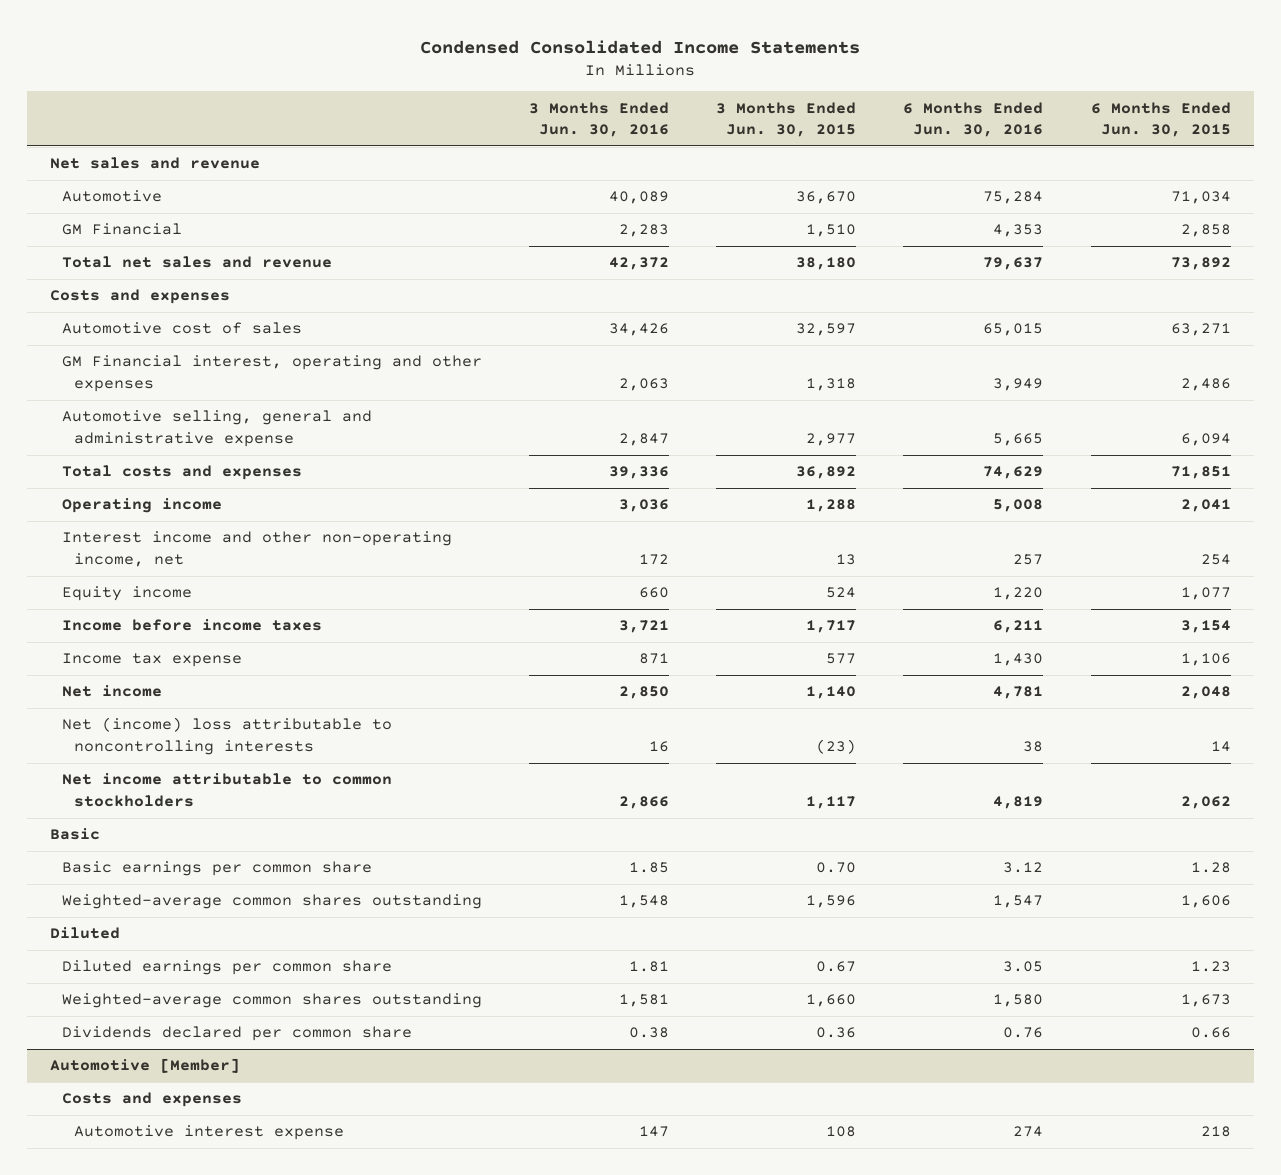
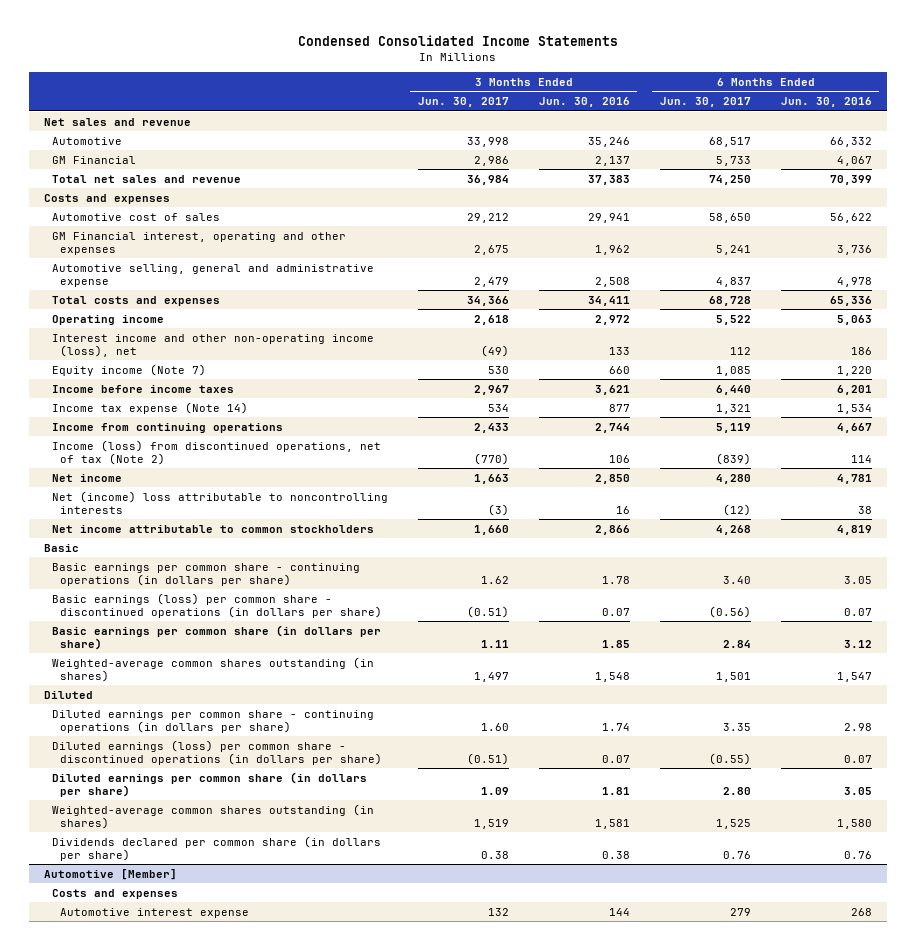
[716,101,857,138] 3 Months Ended Jun. 30, 2015 -> none
[1090,101,1231,138] 6 Months Ended Jun. 30, 2015 -> none
none -> [417,96,509,107] Jun. 30, 2017
none -> [659,96,751,107] Jun. 30, 2017
[609,191,670,205] 40,089 -> [587,136,630,147] 35,246
[983,191,1044,205] 75,284 -> [829,136,872,147] 66,332
[619,224,670,238] 2,283 -> [594,155,630,166] 2,137
[993,224,1044,238] 4,353 -> [836,155,872,166] 4,067
[609,257,670,271] 42,372 -> [587,174,630,185] 37,383
[983,257,1044,271] 79,637 -> [829,174,872,185] 70,399
[609,323,670,337] 34,426 -> [587,212,630,223] 29,941
[983,323,1044,337] 65,015 -> [829,212,872,223] 56,622
[619,377,670,391] 2,063 -> [594,244,630,255] 1,962
[993,377,1044,391] 3,949 -> [836,244,872,255] 3,736
[619,432,670,446] 2,847 -> [594,276,630,287] 2,508
[993,432,1044,446] 5,665 -> [836,276,872,287] 4,978
[609,466,670,480] 39,336 -> [587,295,630,306] 34,411
[983,466,1044,480] 74,629 -> [829,295,872,306] 65,336
[619,499,670,513] 3,036 -> [594,314,630,325] 2,972
[993,499,1044,513] 5,008 -> [836,314,872,325] 5,063
[62,531,453,567] Interest income and other non-operating income, net -> [51,333,374,357] Interest income and other non-operating income (loss), net
[639,553,670,565] 172 -> [608,346,630,355] 133
[1013,553,1044,565] 257 -> [850,346,872,355] 186
[62,586,193,602] Equity income -> [51,363,206,376] Equity income (Note 7)
[619,620,670,634] 3,721 -> [594,384,630,395] 3,621
[993,620,1044,634] 6,211 -> [836,384,872,395] 6,201
[62,653,243,668] Income tax expense -> [51,401,248,414] Income tax expense (Note 14)
[639,653,670,665] 871 -> [608,403,630,412] 877
[993,653,1044,667] 1,430 -> [836,403,872,414] 1,534
none -> [51,422,283,433] Income from continuing operations
none -> [51,439,381,465] Income (loss) from discontinued operations, net of tax (Note 2)
none -> [51,562,360,586] Basic earnings per common share - continuing operations (in dollars per share)
none -> [51,592,382,618] Basic earnings (loss) per common share - discontinued operations (in dollars per share)
[62,861,373,877] Basic earnings per common share -> [51,624,381,650] Basic earnings per common share (in dollars per share)
[62,894,483,910] Weighted-average common shares outstanding -> [51,656,374,682] Weighted-average common shares outstanding (in shares)
none -> [51,709,374,733] Diluted earnings per common share - continuing operations (in dollars per share)
none -> [51,739,382,765] Diluted earnings (loss) per common share - discontinued operations (in dollars per share)
[62,960,393,976] Diluted earnings per common share -> [51,771,367,797] Diluted earnings per common share (in dollars per share)
[62,993,483,1009] Weighted-average common shares outstanding -> [51,803,374,829] Weighted-average common shares outstanding (in shares)
[62,1026,413,1042] Dividends declared per common share -> [51,835,381,861] Dividends declared per common share (in dollars per share)
[639,1126,670,1138] 147 -> [608,907,630,916] 144
[1013,1126,1044,1138] 274 -> [850,907,872,916] 268

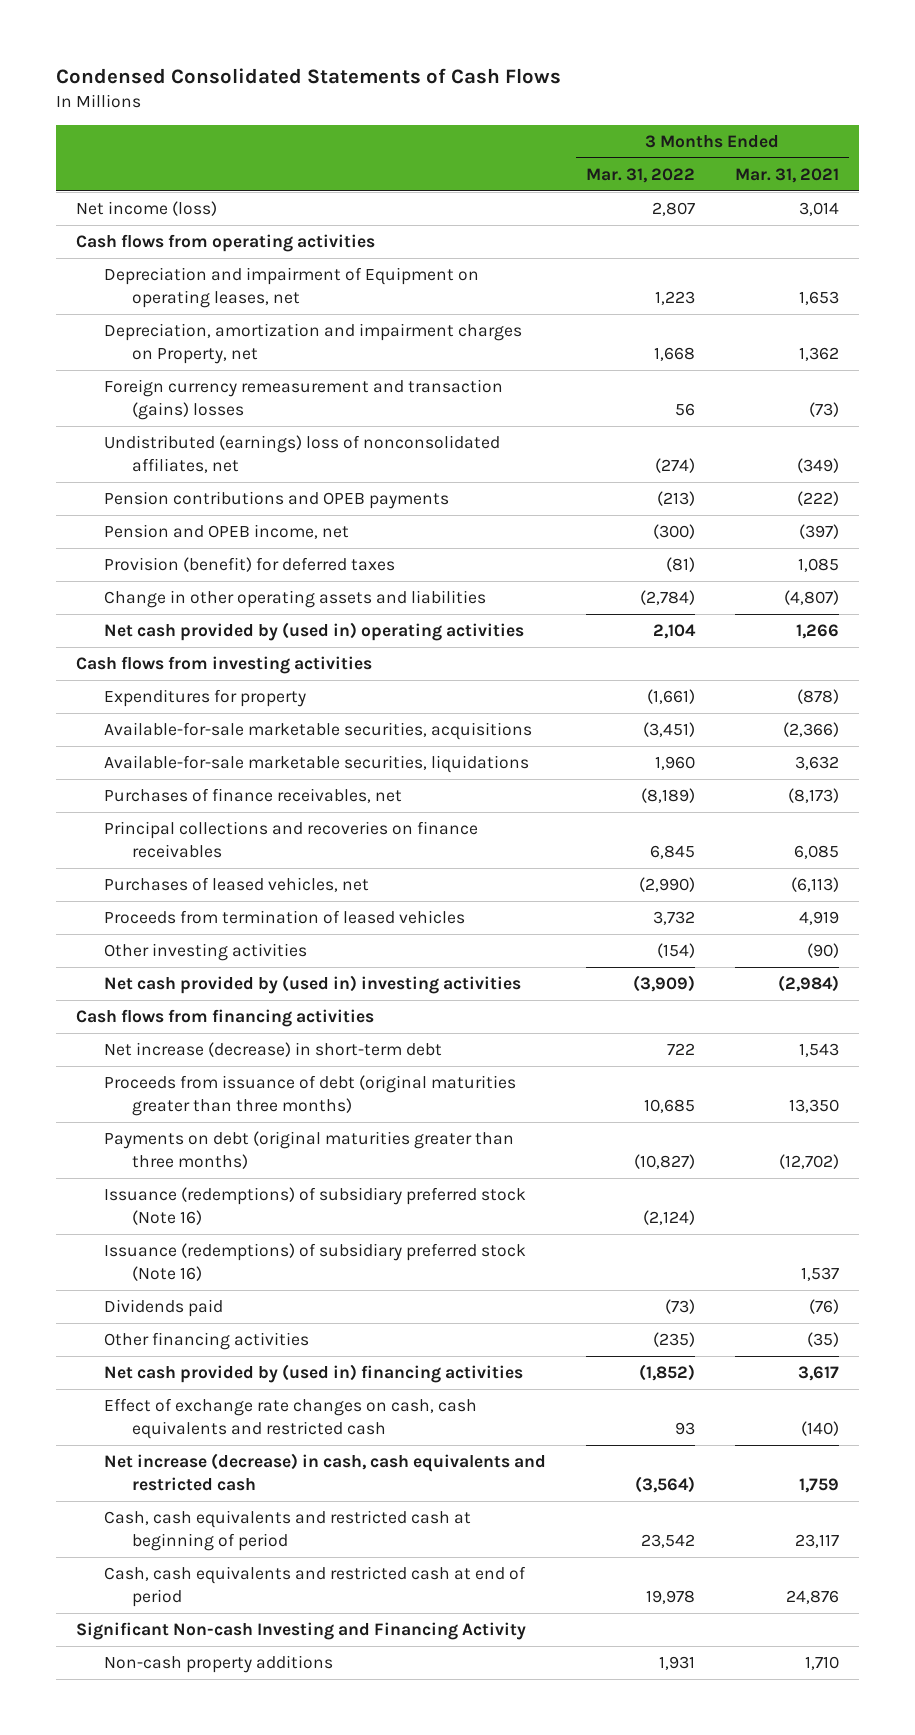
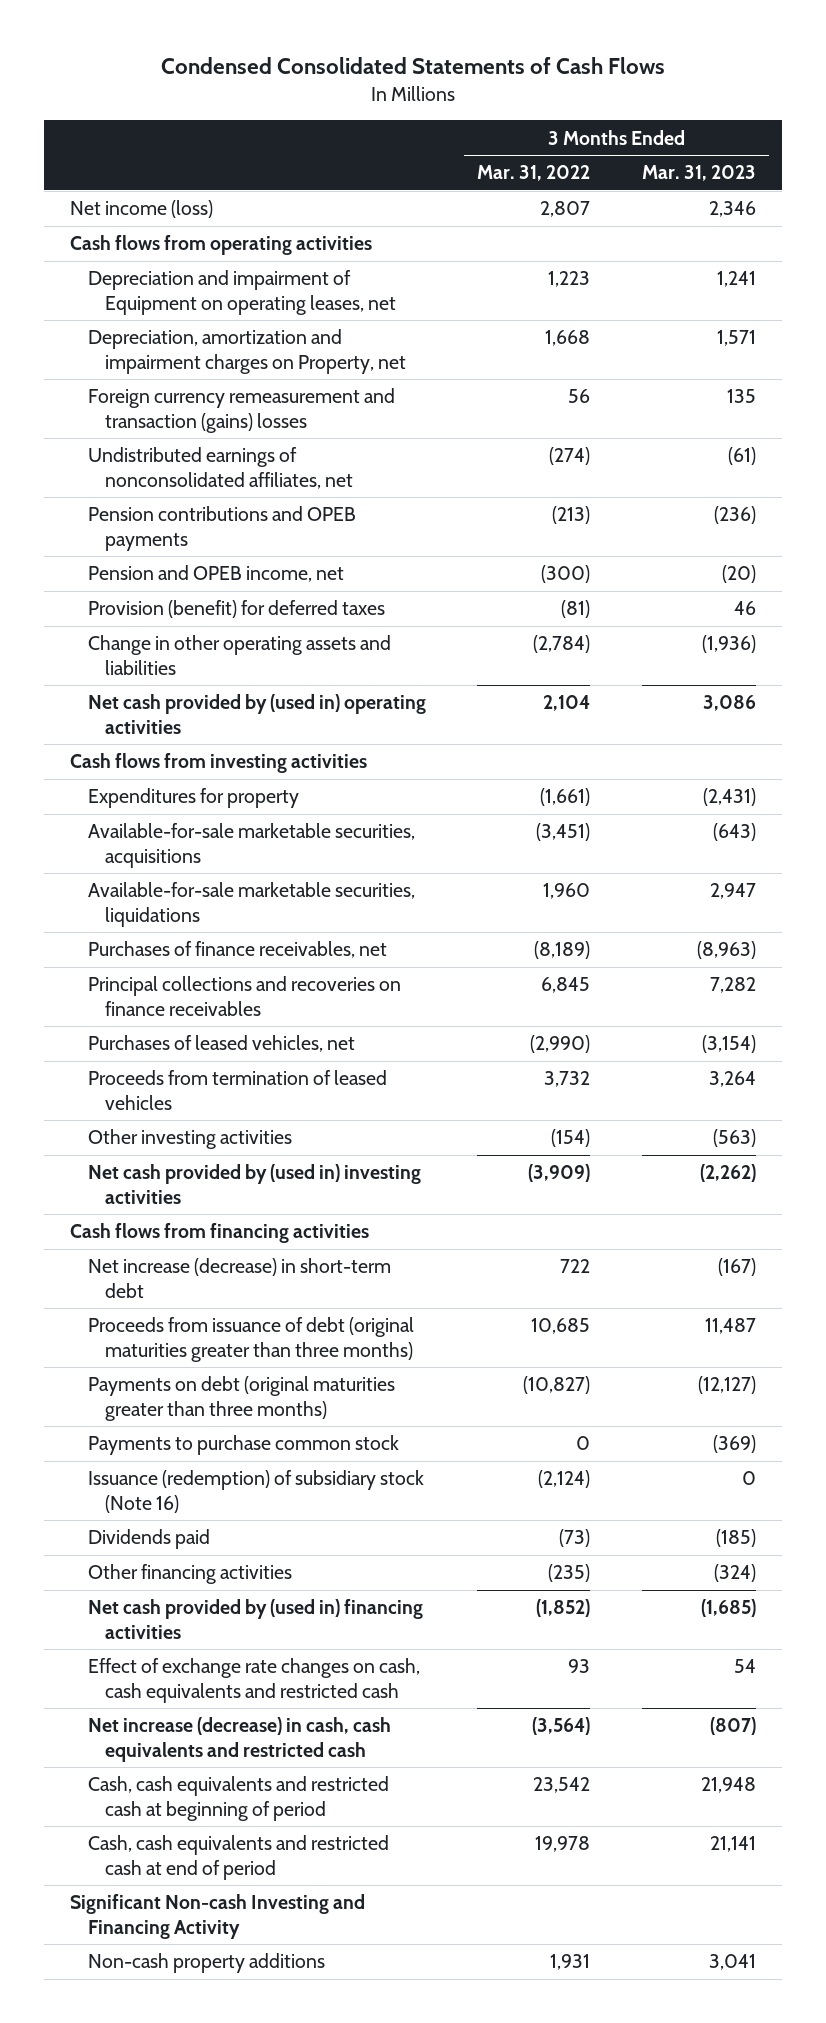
[734,167,839,183] Mar. 31, 2021 -> none
none -> [642,165,757,182] Mar. 31, 2023
[104,435,501,473] Undistributed (earnings) loss of nonconsolidated affiliates, net -> [87,447,354,489] Undistributed earnings of nonconsolidated affiliates, net
[104,1243,527,1281] Issuance (redemptions) of subsidiary preferred stock (Note 16) -> none
none -> [87,1435,399,1456] Payments to purchase common stock
[104,1187,527,1225] Issuance (redemptions) of subsidiary preferred stock (Note 16) -> [87,1470,424,1513] Issuance (redemption) of subsidiary stock (Note 16)

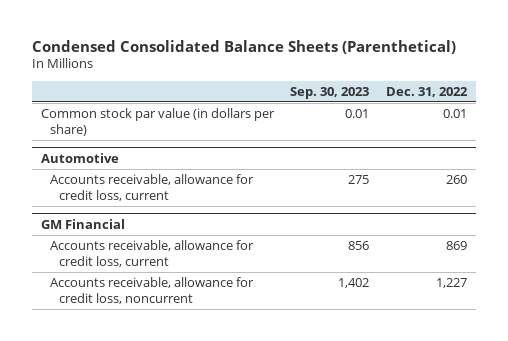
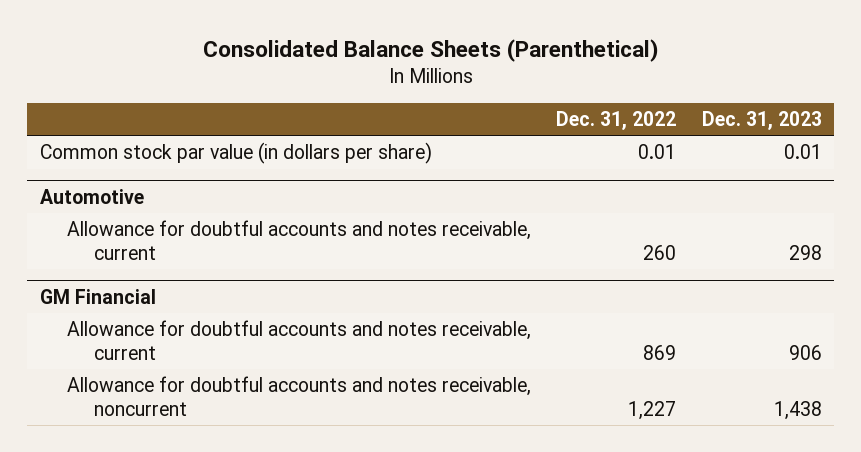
[32,39,457,54] Condensed Consolidated Balance Sheets (Parenthetical) -> [202,39,659,63] Consolidated Balance Sheets (Parenthetical)
[290,86,370,99] Sep. 30, 2023 -> none
none -> [701,111,822,131] Dec. 31, 2023
[49,173,254,201] Accounts receivable, allowance for credit loss, current -> [67,220,532,260] Allowance for doubtful accounts and notes receivable, current
[49,239,254,267] Accounts receivable, allowance for credit loss, current -> [67,320,532,360] Allowance for doubtful accounts and notes receivable, current
[49,276,254,304] Accounts receivable, allowance for credit loss, noncurrent -> [67,376,532,416] Allowance for doubtful accounts and notes receivable, noncurrent

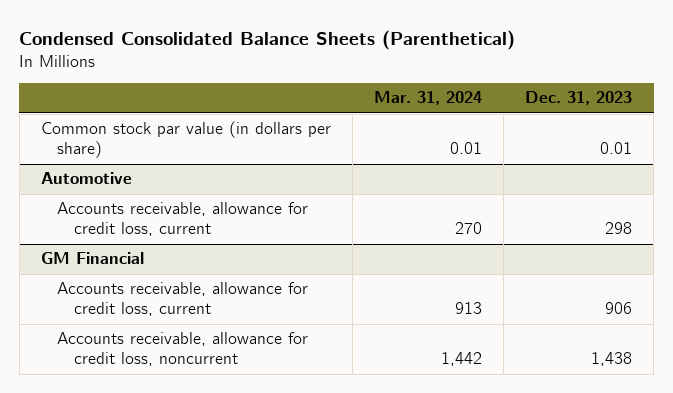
[202,39,659,63] Consolidated Balance Sheets (Parenthetical) -> [19,29,516,50] Condensed Consolidated Balance Sheets (Parenthetical)
[556,111,677,131] Dec. 31, 2022 -> none
none -> [374,91,483,106] Mar. 31, 2024
[67,220,532,260] Allowance for doubtful accounts and notes receivable, current -> [57,202,309,237] Accounts receivable, allowance for credit loss, current
[67,320,532,360] Allowance for doubtful accounts and notes receivable, current -> [57,282,309,317] Accounts receivable, allowance for credit loss, current
[67,376,532,416] Allowance for doubtful accounts and notes receivable, noncurrent -> [57,332,309,367] Accounts receivable, allowance for credit loss, noncurrent

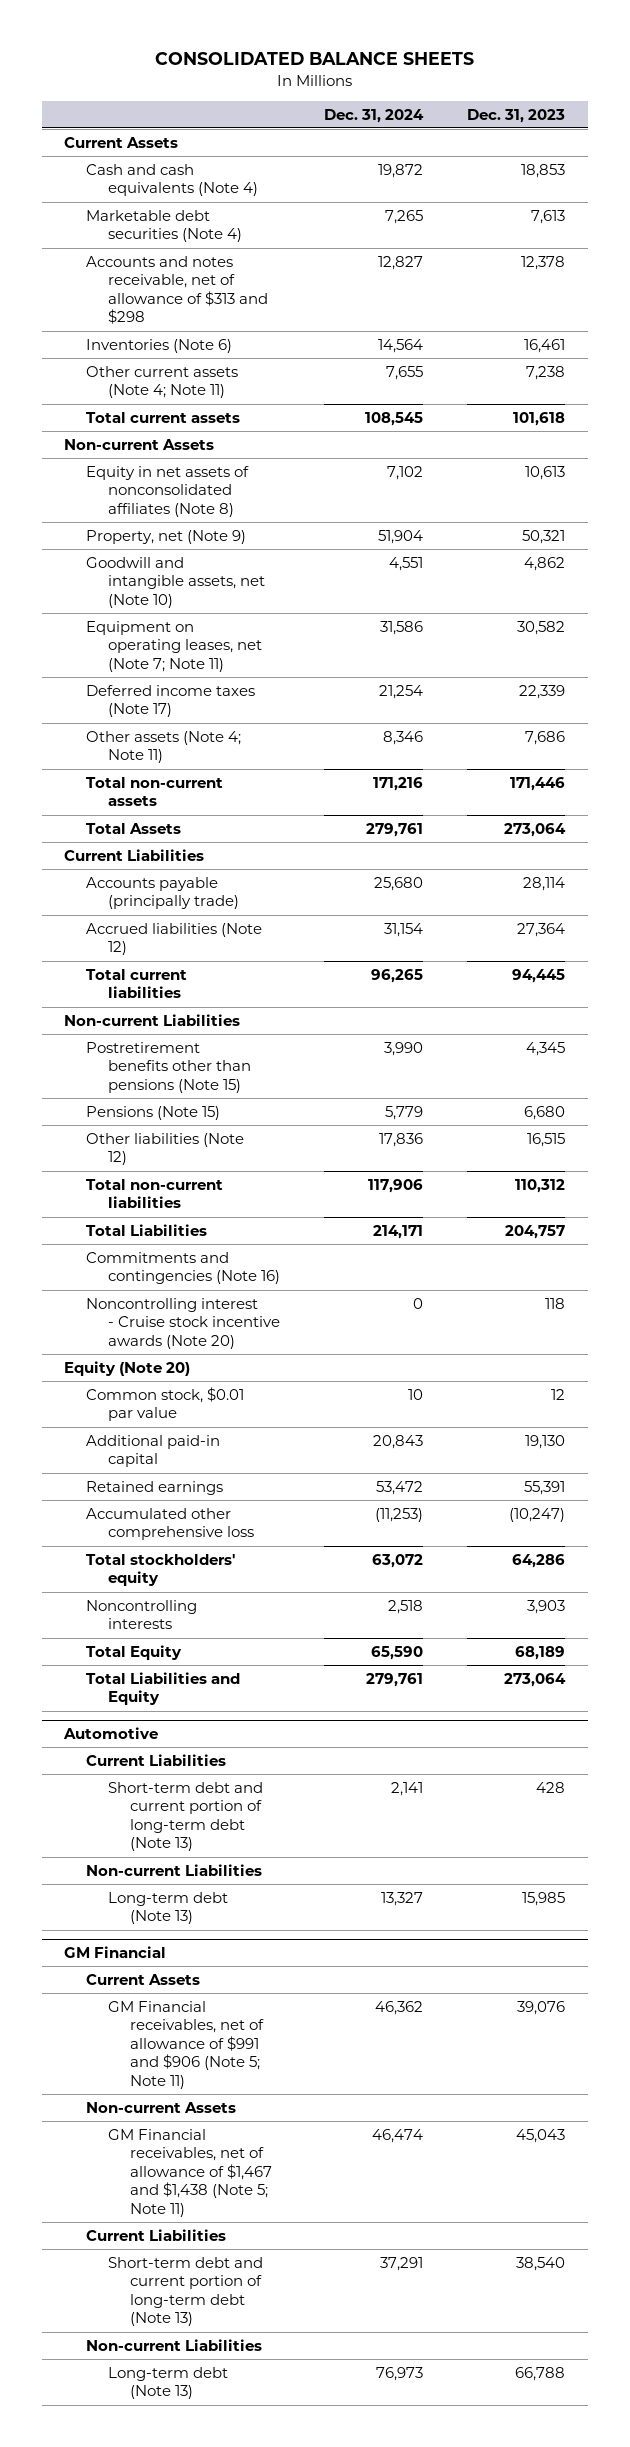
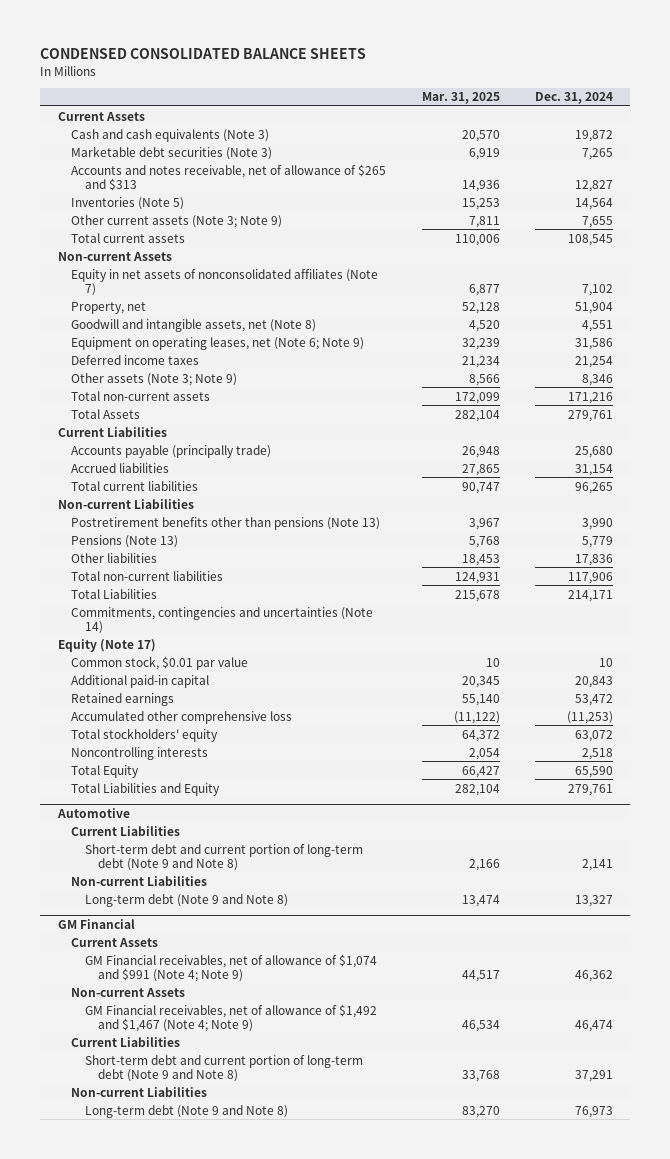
[154,52,474,66] CONSOLIDATED BALANCE SHEETS -> [40,48,367,60] CONDENSED CONSOLIDATED BALANCE SHEETS
[467,108,566,123] Dec. 31, 2023 -> none
none -> [421,92,500,105] Mar. 31, 2025
[85,163,258,197] Cash and cash equivalents (Note 4) -> [71,128,270,142] Cash and cash equivalents (Note 3)
[85,209,242,243] Marketable debt securities (Note 4) -> [71,145,273,160] Marketable debt securities (Note 3)
[85,255,268,325] Accounts and notes receivable, net of allowance of $313 and $298 -> [71,163,387,191] Accounts and notes receivable, net of allowance of $265 and $313
[85,338,232,353] Inventories (Note 6) -> [71,196,185,210] Inventories (Note 5)
[85,365,238,399] Other current assets (Note 4; Note 11) -> [71,214,283,228] Other current assets (Note 3; Note 9)
[85,465,249,517] Equity in net assets of nonconsolidated affiliates (Note 8) -> [71,268,379,296] Equity in net assets of nonconsolidated affiliates (Note 7)
[85,529,246,544] Property, net (Note 9) -> [71,301,147,314] Property, net
[85,556,265,608] Goodwill and intangible assets, net (Note 10) -> [71,318,317,332] Goodwill and intangible assets, net (Note 8)
[85,620,262,672] Equipment on operating leases, net (Note 7; Note 11) -> [71,336,365,350] Equipment on operating leases, net (Note 6; Note 9)
[85,684,255,718] Deferred income taxes (Note 17) -> [71,354,200,365] Deferred income taxes
[85,730,241,764] Other assets (Note 4; Note 11) -> [71,372,238,386] Other assets (Note 3; Note 9)
[85,922,262,956] Accrued liabilities (Note 12) -> [71,462,170,473] Accrued liabilities
[85,1041,251,1093] Postretirement benefits other than pensions (Note 15) -> [71,516,381,530] Postretirement benefits other than pensions (Note 13)
[85,1105,220,1120] Pensions (Note 15) -> [71,534,179,548] Pensions (Note 13)
[85,1132,244,1166] Other liabilities (Note 12) -> [71,552,158,563] Other liabilities
[85,1297,280,1349] Noncontrolling interest - Cruise stock incentive awards (Note 20) -> none
[85,1251,280,1285] Commitments and contingencies (Note 16) -> [71,606,374,634] Commitments, contingencies and uncertainties (Note 14)
[64,1360,191,1376] Equity (Note 20) -> [57,638,156,652] Equity (Note 17)
[107,1781,263,1852] Short-term debt and current portion of long-term debt (Note 13) -> [84,843,363,871] Short-term debt and current portion of long-term debt (Note 9 and Note 8)
[107,1891,228,1925] Long-term debt (Note 13) -> [84,893,288,907] Long-term debt (Note 9 and Note 8)
[107,2000,264,2089] GM Financial receivables, net of allowance of $991 and $906 (Note 5; Note 11) -> [84,953,377,982] GM Financial receivables, net of allowance of $1,074 and $991 (Note 4; Note 9)
[107,2128,272,2217] GM Financial receivables, net of allowance of $1,467 and $1,438 (Note 5; Note 11) -> [84,1003,377,1032] GM Financial receivables, net of allowance of $1,492 and $1,467 (Note 4; Note 9)
[107,2256,263,2327] Short-term debt and current portion of long-term debt (Note 13) -> [84,1054,363,1082] Short-term debt and current portion of long-term debt (Note 9 and Note 8)
[107,2366,228,2400] Long-term debt (Note 13) -> [84,1104,288,1118] Long-term debt (Note 9 and Note 8)

